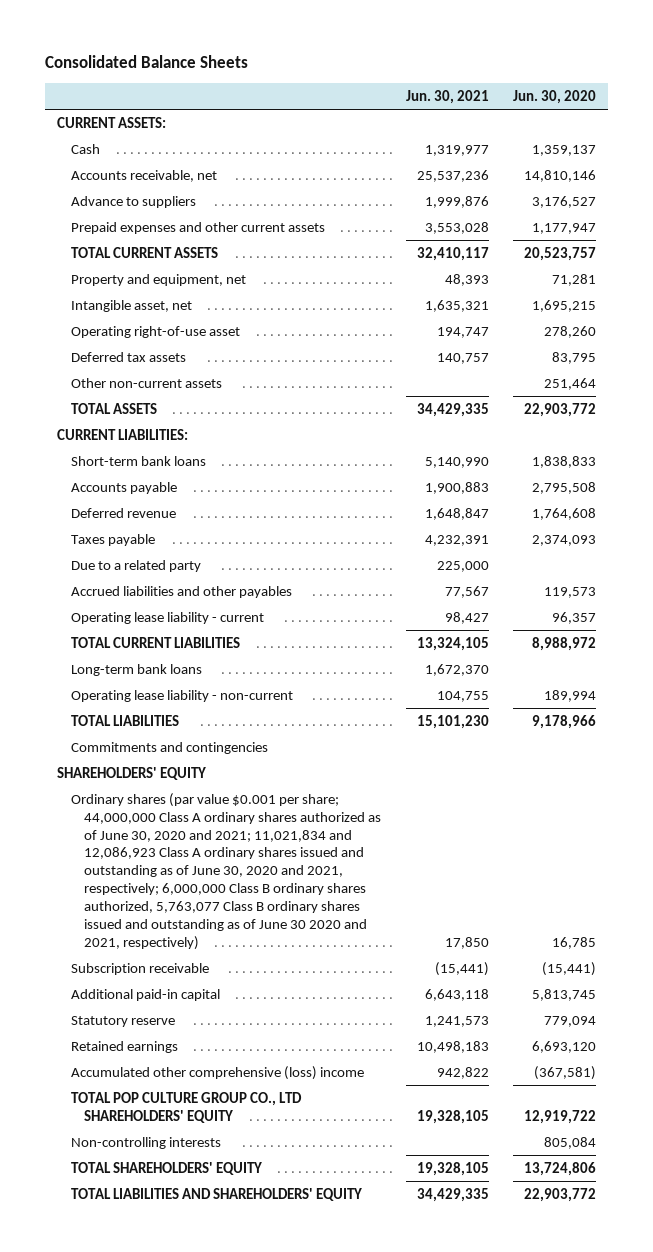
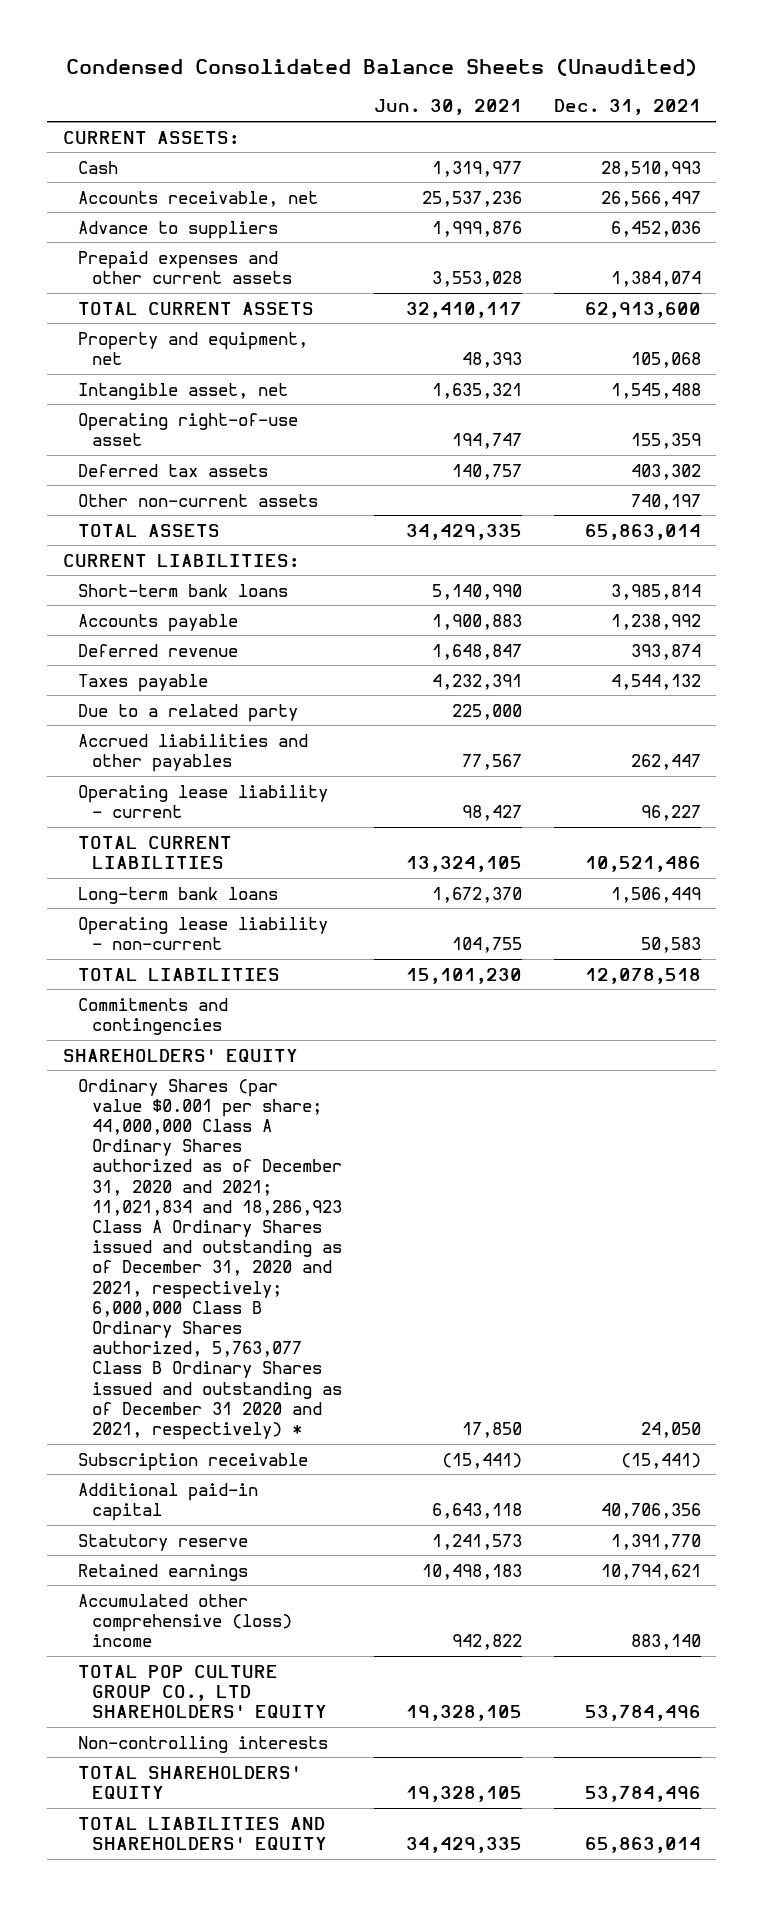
[45,55,249,69] Consolidated Balance Sheets -> [65,58,697,76] Condensed Consolidated Balance Sheets (Unaudited)
[512,90,596,105] Jun. 30, 2020 -> none
none -> [553,99,701,116] Dec. 31, 2021
[70,792,382,950] Ordinary shares (par value $0.001 per share; 44,000,000 Class A ordinary shares authorized as of June 30, 2020 and 2021; 11,021,834 and 12,086,923 Class A ordinary shares issued and outstanding as of June 30, 2020 and 2021, respectively; 6,000,000 Class B ordinary shares authorized, 5,763,077 Class B ordinary shares issued and outstanding as of June 30 2020 and 2021, respectively) -> [77,1078,343,1441] Ordinary Shares (par value $0.001 per share; 44,000,000 Class A Ordinary Shares authorized as of December 31, 2020 and 2021; 11,021,834 and 18,286,923 Class A Ordinary Shares issued and outstanding as of December 31, 2020 and 2021, respectively; 6,000,000 Class B Ordinary Shares authorized, 5,763,077 Class B Ordinary Shares issued and outstanding as of December 31 2020 and 2021, respectively) *

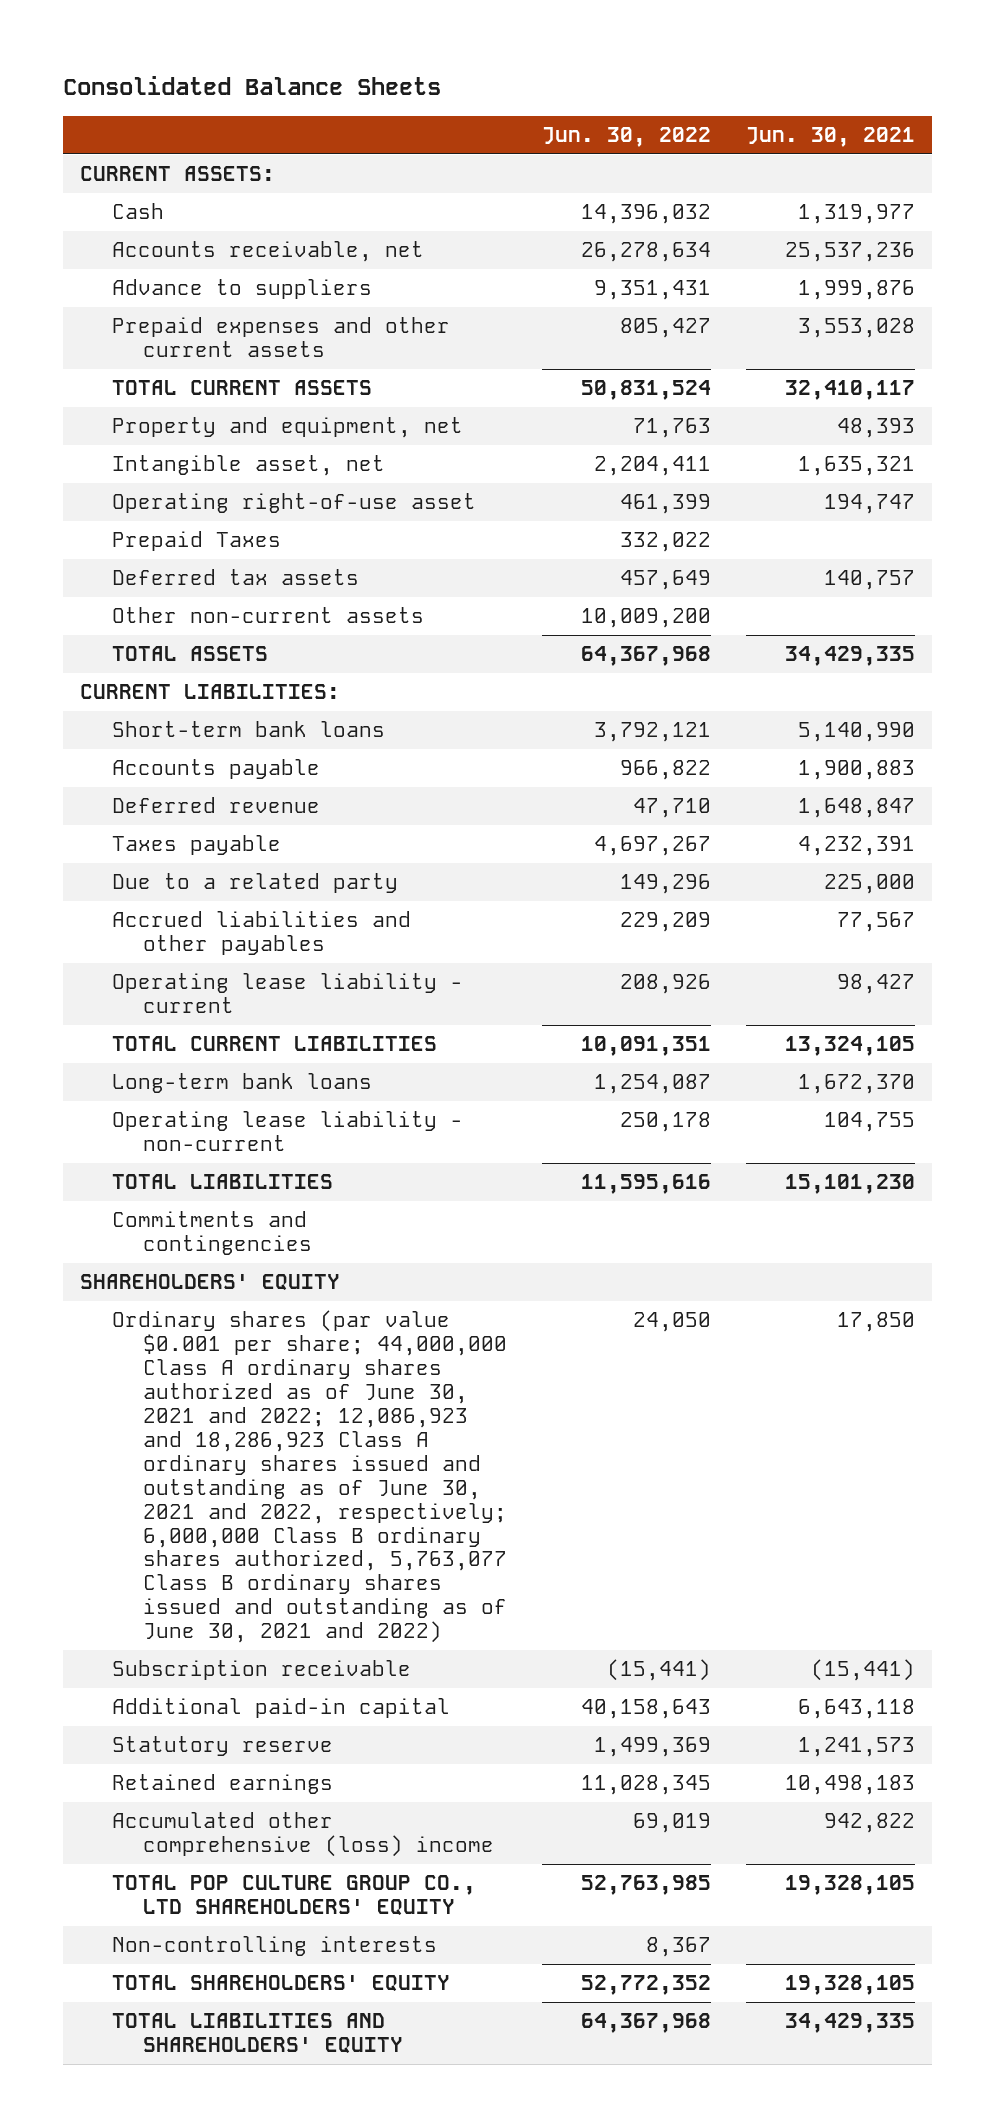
[65,58,697,76] Condensed Consolidated Balance Sheets (Unaudited) -> [62,75,441,95] Consolidated Balance Sheets
[553,99,701,116] Dec. 31, 2021 -> none
none -> [541,126,711,147] Jun. 30, 2022
none -> [111,531,281,552] Prepaid Taxes
[77,1078,343,1441] Ordinary Shares (par value $0.001 per share; 44,000,000 Class A Ordinary Shares authorized as of December 31, 2020 and 2021; 11,021,834 and 18,286,923 Class A Ordinary Shares issued and outstanding as of December 31, 2020 and 2021, respectively; 6,000,000 Class B Ordinary Shares authorized, 5,763,077 Class B Ordinary Shares issued and outstanding as of December 31 2020 and 2021, respectively) * -> [111,1310,508,1644] Ordinary shares (par value $0.001 per share; 44,000,000 Class A ordinary shares authorized as of June 30, 2021 and 2022; 12,086,923 and 18,286,923 Class A ordinary shares issued and outstanding as of June 30, 2021 and 2022, respectively; 6,000,000 Class B ordinary shares authorized, 5,763,077 Class B ordinary shares issued and outstanding as of June 30, 2021 and 2022)

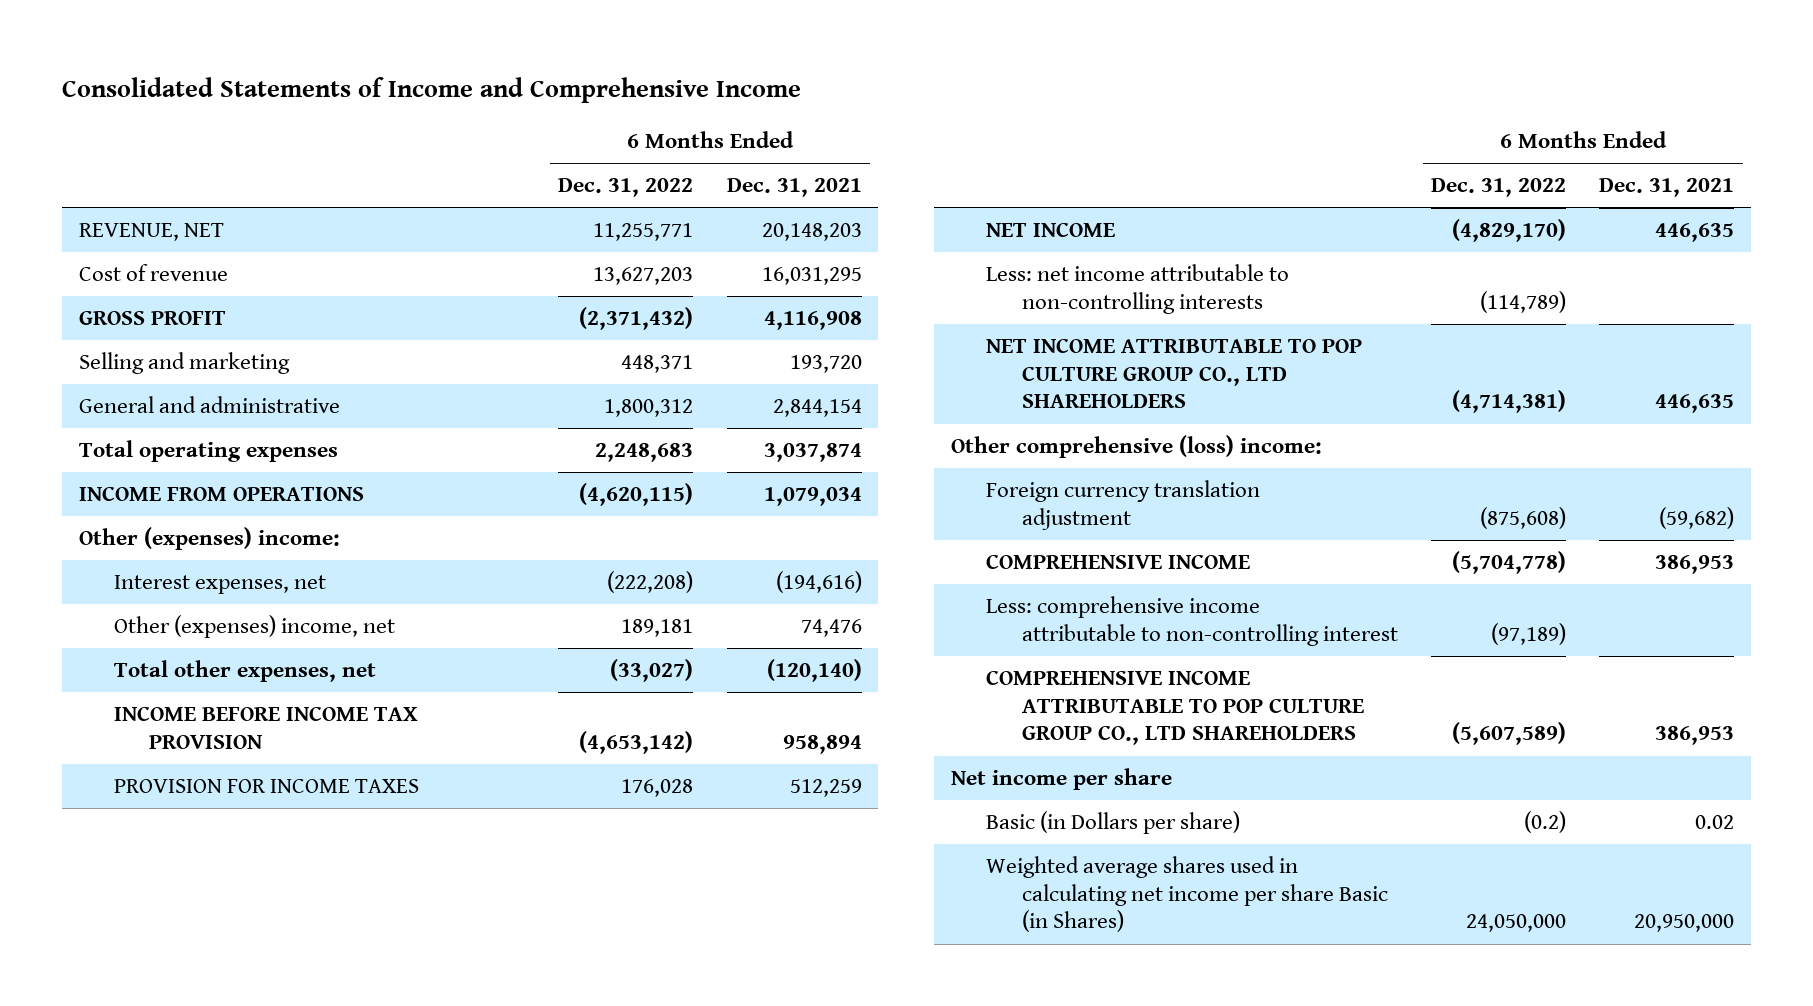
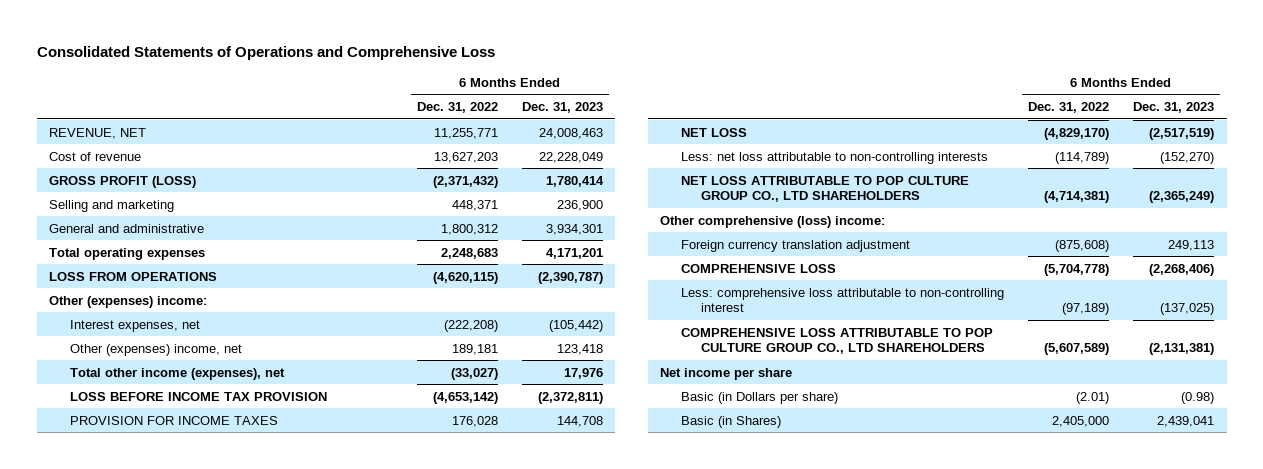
[61,76,801,103] Consolidated Statements of Income and Comprehensive Income -> [36,45,495,60] Consolidated Statements of Operations and Comprehensive Loss
[726,178,862,198] Dec. 31, 2021 -> none
none -> [522,101,604,113] Dec. 31, 2023
[78,310,226,325] GROSS PROFIT -> [48,175,196,188] GROSS PROFIT (LOSS)
[78,485,364,501] INCOME FROM OPERATIONS -> [48,271,217,281] LOSS FROM OPERATIONS
[113,659,376,682] Total other expenses, net -> [69,367,285,380] Total other income (expenses), net
[113,705,418,749] INCOME BEFORE INCOME TAX PROVISION -> [69,391,327,401] LOSS BEFORE INCOME TAX PROVISION
[986,221,1116,237] NET INCOME -> [680,127,747,137] NET LOSS
[986,263,1290,314] Less: net income attributable to non-controlling interests -> [680,151,988,164] Less: net loss attributable to non-controlling interests
[986,337,1363,409] NET INCOME ATTRIBUTABLE TO POP CULTURE GROUP CO., LTD SHAREHOLDERS -> [680,175,969,203] NET LOSS ATTRIBUTABLE TO POP CULTURE GROUP CO., LTD SHAREHOLDERS
[986,553,1251,569] COMPREHENSIVE INCOME -> [680,263,836,273] COMPREHENSIVE LOSS
[986,595,1398,646] Less: comprehensive income attributable to non-controlling interest -> [680,287,1004,313] Less: comprehensive loss attributable to non-controlling interest
[986,669,1364,746] COMPREHENSIVE INCOME ATTRIBUTABLE TO POP CULTURE GROUP CO., LTD SHAREHOLDERS -> [680,327,993,355] COMPREHENSIVE LOSS ATTRIBUTABLE TO POP CULTURE GROUP CO., LTD SHAREHOLDERS
[1523,810,1566,833] (0.2) -> [1076,391,1110,404] (2.01)
[986,855,1388,933] Weighted average shares used in calculating net income per share Basic (in Shares) -> [680,415,781,428] Basic (in Shares)
[1465,914,1566,933] 24,050,000 -> [1052,415,1110,427] 2,405,000

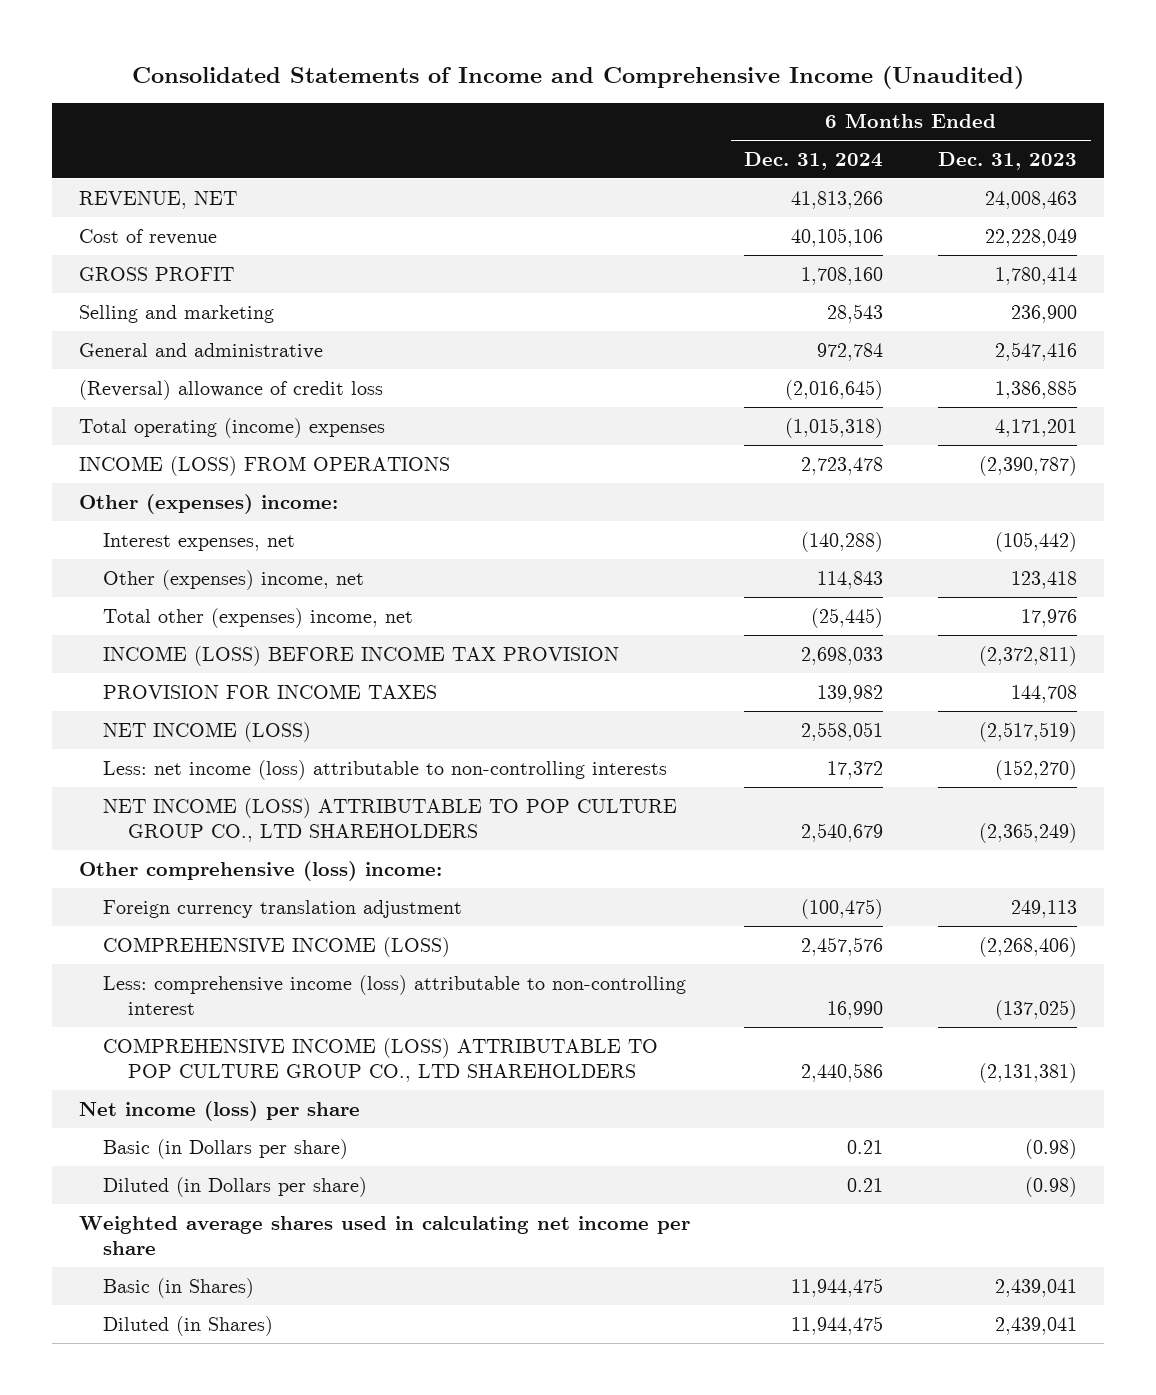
[36,45,495,60] Consolidated Statements of Operations and Comprehensive Loss -> [131,65,1024,89] Consolidated Statements of Income and Comprehensive Income (Unaudited)
[416,101,498,113] Dec. 31, 2022 -> none
none -> [744,151,884,170] Dec. 31, 2024
[48,175,196,188] GROSS PROFIT (LOSS) -> [78,266,234,281] GROSS PROFIT
[546,223,604,235] 3,934,301 -> [994,341,1077,361] 2,547,416
none -> [78,379,383,400] (Reversal) allowance of credit loss
[48,247,205,260] Total operating expenses -> [78,417,385,438] Total operating (income) expenses
[48,271,217,281] LOSS FROM OPERATIONS -> [78,455,450,476] INCOME (LOSS) FROM OPERATIONS
[69,367,285,380] Total other income (expenses), net -> [103,607,414,628] Total other (expenses) income, net
[69,391,327,401] LOSS BEFORE INCOME TAX PROVISION -> [103,645,620,666] INCOME (LOSS) BEFORE INCOME TAX PROVISION
[680,127,747,137] NET LOSS -> [103,721,312,742] NET INCOME (LOSS)
[680,151,988,164] Less: net loss attributable to non-controlling interests -> [103,759,668,780] Less: net income (loss) attributable to non-controlling interests
[680,175,969,203] NET LOSS ATTRIBUTABLE TO POP CULTURE GROUP CO., LTD SHAREHOLDERS -> [103,797,678,842] NET INCOME (LOSS) ATTRIBUTABLE TO POP CULTURE GROUP CO., LTD SHAREHOLDERS
[680,263,836,273] COMPREHENSIVE LOSS -> [103,936,451,957] COMPREHENSIVE INCOME (LOSS)
[680,287,1004,313] Less: comprehensive loss attributable to non-controlling interest -> [103,974,687,1015] Less: comprehensive income (loss) attributable to non-controlling interest
[680,327,993,355] COMPREHENSIVE LOSS ATTRIBUTABLE TO POP CULTURE GROUP CO., LTD SHAREHOLDERS -> [103,1037,659,1082] COMPREHENSIVE INCOME (LOSS) ATTRIBUTABLE TO POP CULTURE GROUP CO., LTD SHAREHOLDERS
[660,367,793,380] Net income per share -> [78,1100,360,1121] Net income (loss) per share
none -> [103,1176,368,1197] Diluted (in Dollars per share)
none -> [78,1215,690,1255] Weighted average shares used in calculating net income per share
none -> [103,1315,274,1336] Diluted (in Shares)

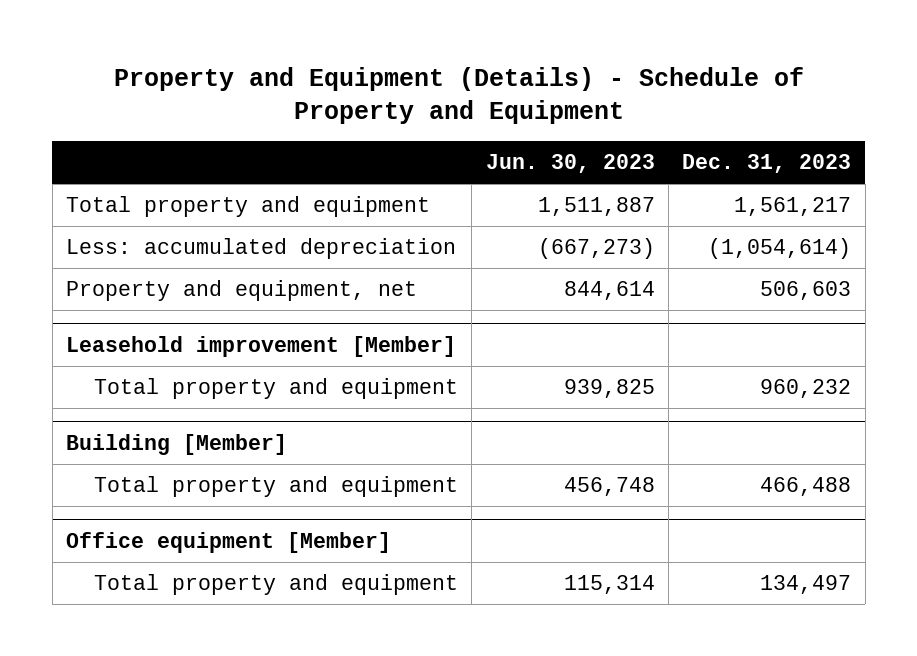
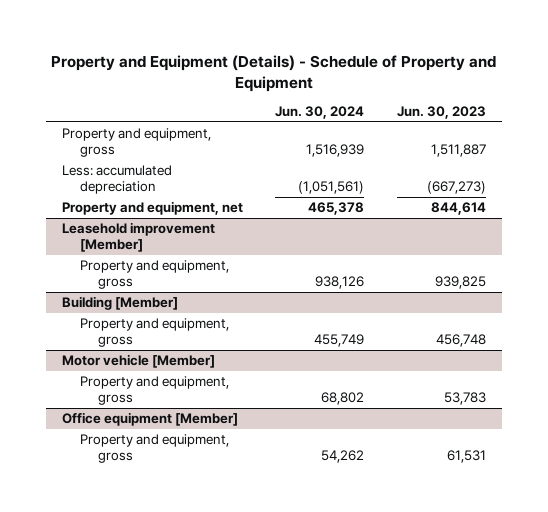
[682,154,852,174] Dec. 31, 2023 -> none
none -> [275,106,365,120] Jun. 30, 2024
[65,196,430,218] Total property and equipment -> [61,128,211,158] Property and equipment, gross
[94,378,459,400] Total property and equipment -> [80,260,230,290] Property and equipment, gross
[94,476,459,498] Total property and equipment -> [80,318,230,348] Property and equipment, gross
none -> [61,354,215,369] Motor vehicle [Member]
none -> [80,376,230,406] Property and equipment, gross
[94,574,459,596] Total property and equipment -> [80,434,230,464] Property and equipment, gross
[563,575,655,595] 115,314 -> [447,450,487,464] 61,531

